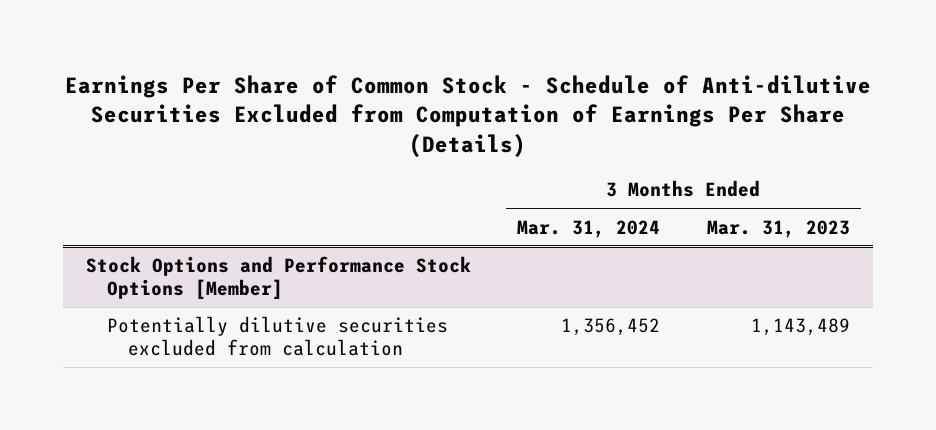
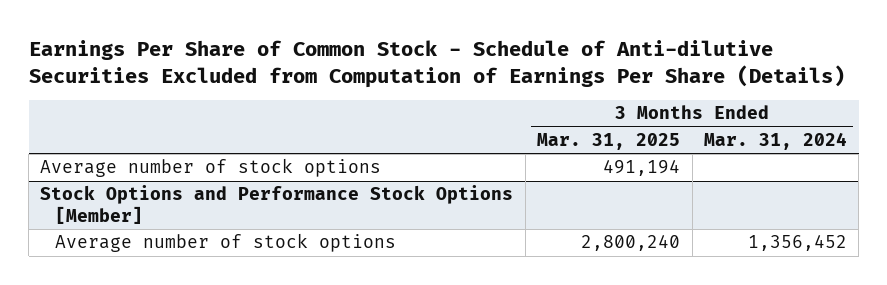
[706,219,850,238] Mar. 31, 2023 -> none
none -> [537,132,681,150] Mar. 31, 2025
none -> [40,158,382,178] Average number of stock options
[106,316,448,357] Potentially dilutive securities excluded from calculation -> [55,233,397,253] Average number of stock options

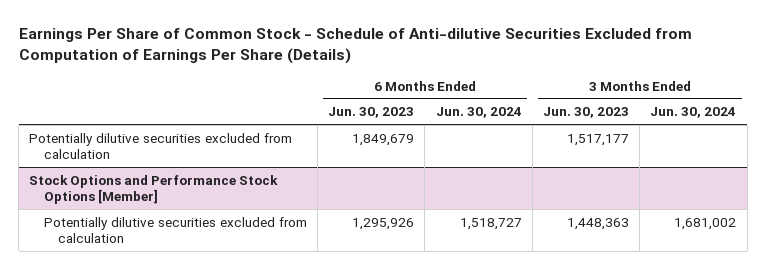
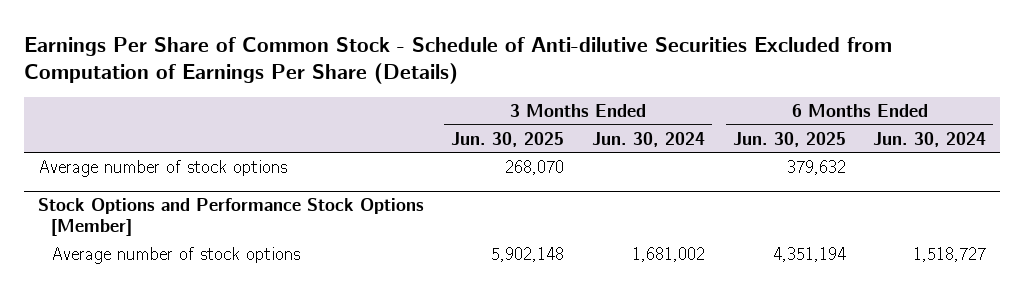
[328,107,415,119] Jun. 30, 2023 -> none
[543,107,630,119] Jun. 30, 2023 -> none
none -> [451,131,565,147] Jun. 30, 2025
none -> [732,131,846,147] Jun. 30, 2025
[29,132,293,160] Potentially dilutive securities excluded from calculation -> [37,159,287,177] Average number of stock options
[43,216,307,244] Potentially dilutive securities excluded from calculation -> [51,246,301,264] Average number of stock options

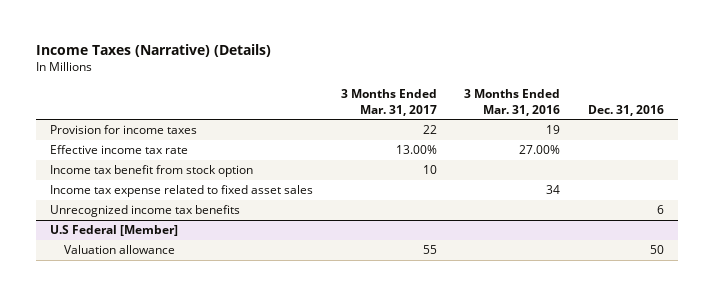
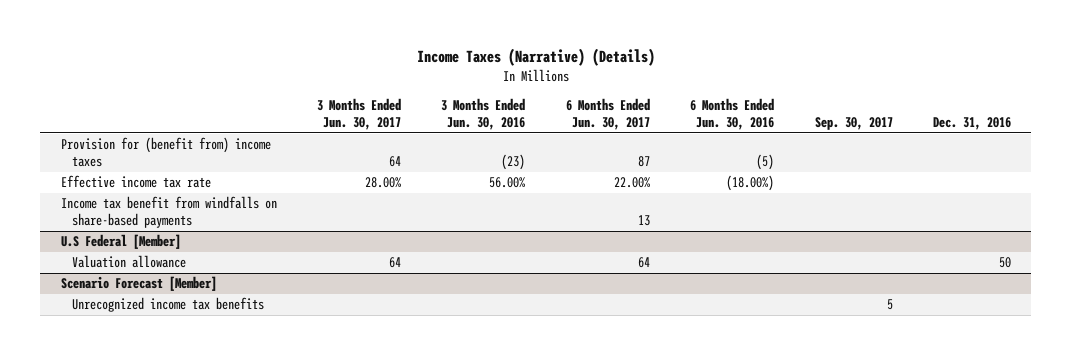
[340,88,437,116] 3 Months Ended Mar. 31, 2017 -> none
[464,88,561,116] 3 Months Ended Mar. 31, 2016 -> none
none -> [316,98,401,131] 3 Months Ended Jun. 30, 2017
none -> [441,98,526,131] 3 Months Ended Jun. 30, 2016
none -> [565,98,650,131] 6 Months Ended Jun. 30, 2017
none -> [690,98,775,131] 6 Months Ended Jun. 30, 2016
none -> [814,117,893,131] Sep. 30, 2017
[49,125,197,135] Provision for income taxes -> [60,137,271,168] Provision for (benefit from) income taxes
[49,165,253,178] Income tax benefit from stock option -> none
[49,185,313,198] Income tax expense related to fixed asset sales -> none
[49,205,240,218] Unrecognized income tax benefits -> none
none -> [60,196,277,229] Income tax benefit from windfalls on share-based payments
none -> [60,276,217,292] Scenario Forecast [Member]
none -> [72,297,265,313] Unrecognized income tax benefits

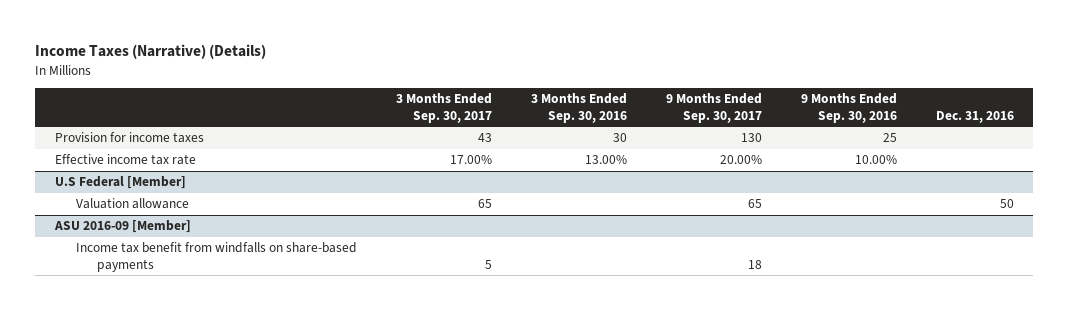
[316,98,401,131] 3 Months Ended Jun. 30, 2017 -> none
[441,98,526,131] 3 Months Ended Jun. 30, 2016 -> none
[565,98,650,131] 6 Months Ended Jun. 30, 2017 -> none
[690,98,775,131] 6 Months Ended Jun. 30, 2016 -> none
[814,117,893,131] Sep. 30, 2017 -> none
none -> [395,93,492,123] 3 Months Ended Sep. 30, 2017
none -> [530,93,627,123] 3 Months Ended Sep. 30, 2016
none -> [665,93,762,123] 9 Months Ended Sep. 30, 2017
none -> [800,93,897,123] 9 Months Ended Sep. 30, 2016
[60,137,271,168] Provision for (benefit from) income taxes -> [54,132,204,144] Provision for income taxes
[60,196,277,229] Income tax benefit from windfalls on share-based payments -> none
[60,276,217,292] Scenario Forecast [Member] -> none
[72,297,265,313] Unrecognized income tax benefits -> none
none -> [53,220,191,234] ASU 2016-09 [Member]
none -> [76,242,358,272] Income tax benefit from windfalls on share-based payments

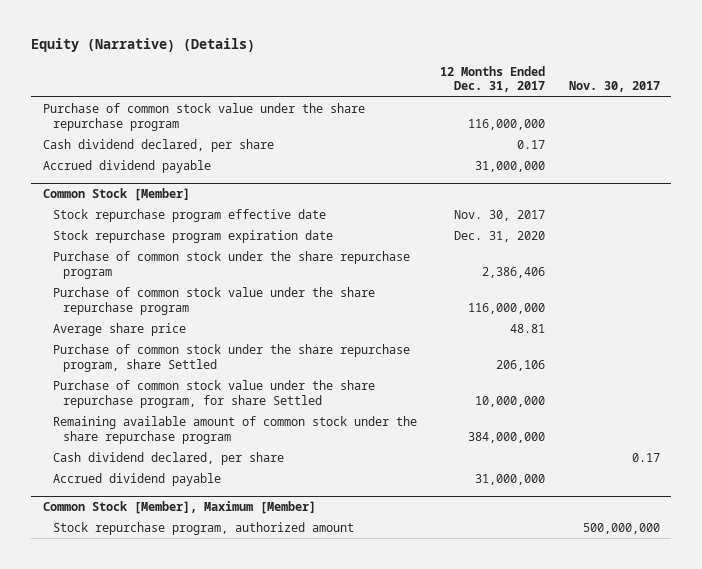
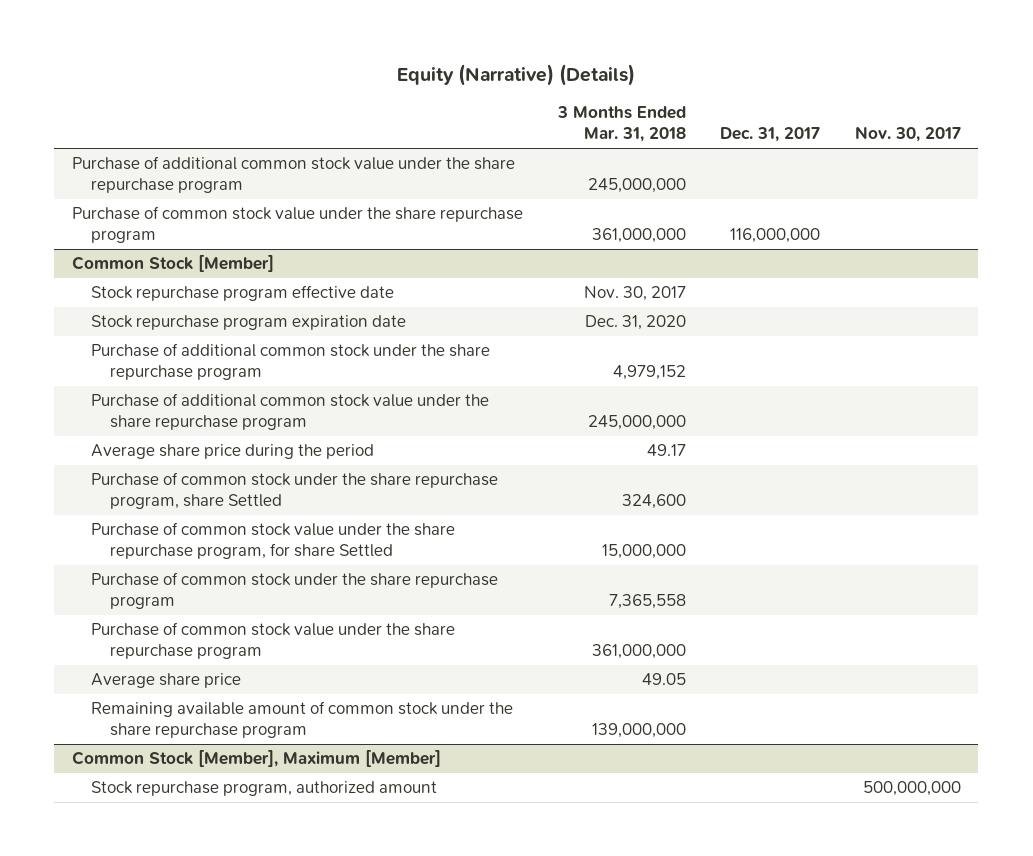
[440,65,546,93] 12 Months Ended Dec. 31, 2017 -> none
none -> [556,106,686,143] 3 Months Ended Mar. 31, 2018
none -> [720,127,821,143] Dec. 31, 2017
none -> [71,156,515,194] Purchase of additional common stock value under the share repurchase program
[42,138,274,152] Cash dividend declared, per share -> none
[42,159,211,173] Accrued dividend payable -> none
none -> [91,343,491,381] Purchase of additional common stock under the share repurchase program
none -> [91,393,490,431] Purchase of additional common stock value under the share repurchase program
none -> [91,444,375,460] Average share price during the period
[52,343,410,372] Purchase of common stock under the share repurchase program, share Settled -> [91,472,499,510] Purchase of common stock under the share repurchase program, share Settled
[52,379,375,408] Purchase of common stock value under the share repurchase program, for share Settled -> [91,522,456,560] Purchase of common stock value under the share repurchase program, for share Settled
[52,451,284,465] Cash dividend declared, per share -> none
[52,472,221,486] Accrued dividend payable -> none

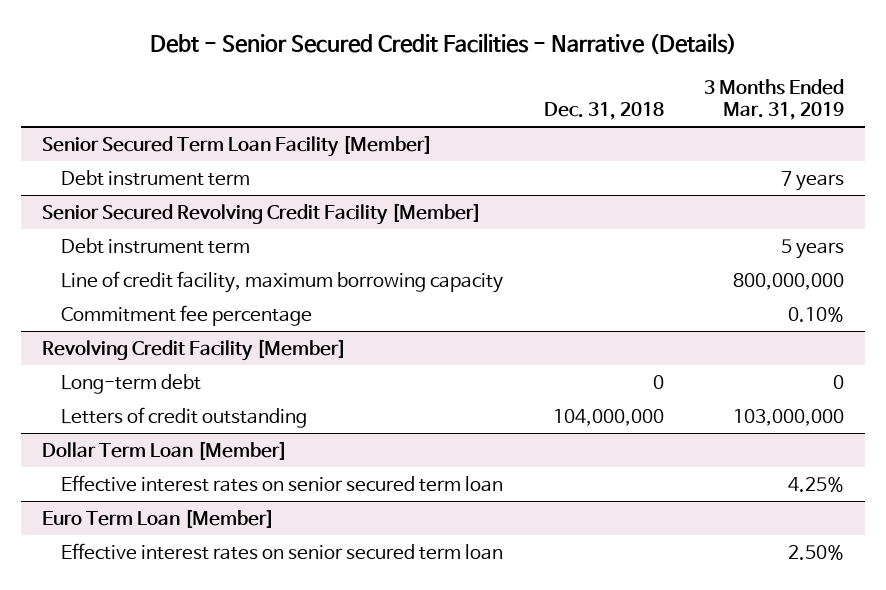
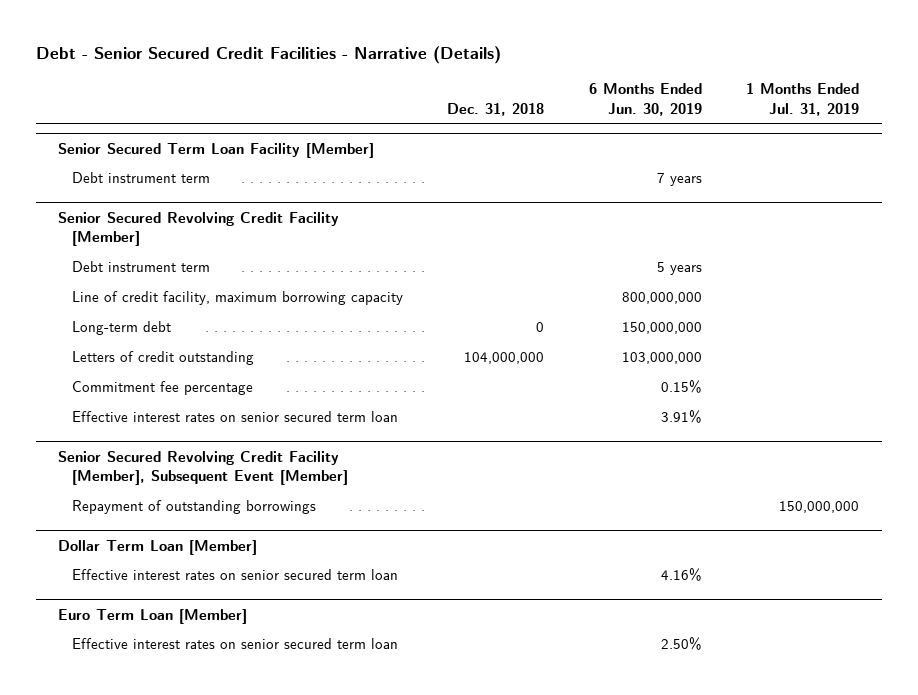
[704,78,845,121] 3 Months Ended Mar. 31, 2019 -> none
none -> [588,83,702,116] 6 Months Ended Jun. 30, 2019
none -> [746,83,860,116] 1 Months Ended Jul. 31, 2019
none -> [71,321,171,336] Long-term debt
none -> [71,351,254,366] Letters of credit outstanding
[60,373,201,394] Long-term debt -> none
[60,406,307,428] Letters of credit outstanding -> none
none -> [71,411,398,423] Effective interest rates on senior secured term loan
[41,338,346,361] Revolving Credit Facility [Member] -> [58,450,348,485] Senior Secured Revolving Credit Facility [Member], Subsequent Event [Member]
none -> [71,500,316,515] Repayment of outstanding borrowings

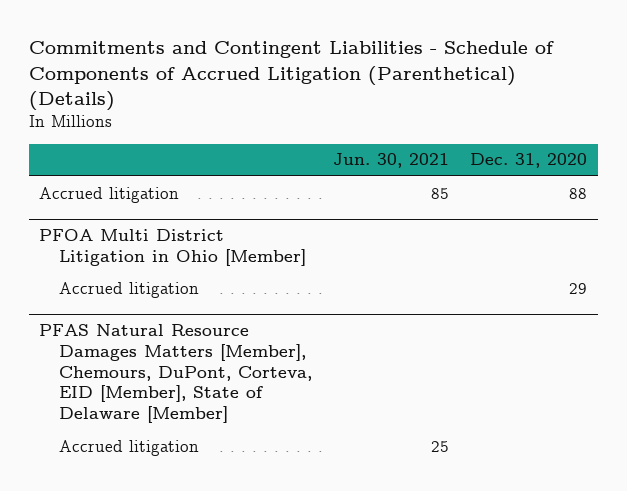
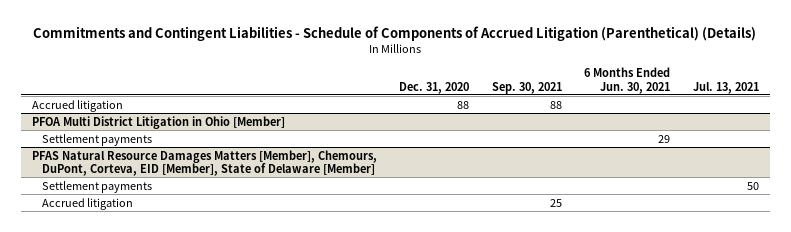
[333,153,450,169] Jun. 30, 2021 -> none
none -> [491,81,562,94] Sep. 30, 2021
none -> [584,67,671,94] 6 Months Ended Jun. 30, 2021
none -> [692,81,759,94] Jul. 13, 2021
[59,281,200,298] Accrued litigation -> none
none -> [41,133,152,146] Settlement payments
none -> [41,180,152,193] Settlement payments

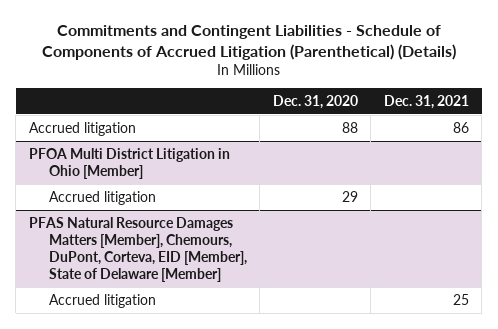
[491,81,562,94] Sep. 30, 2021 -> none
[584,67,671,94] 6 Months Ended Jun. 30, 2021 -> none
[692,81,759,94] Jul. 13, 2021 -> none
none -> [383,94,469,109] Dec. 31, 2021
[41,133,152,146] Settlement payments -> none
none -> [48,190,156,205] Accrued litigation
[41,180,152,193] Settlement payments -> none

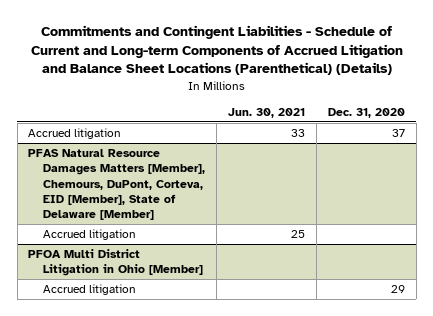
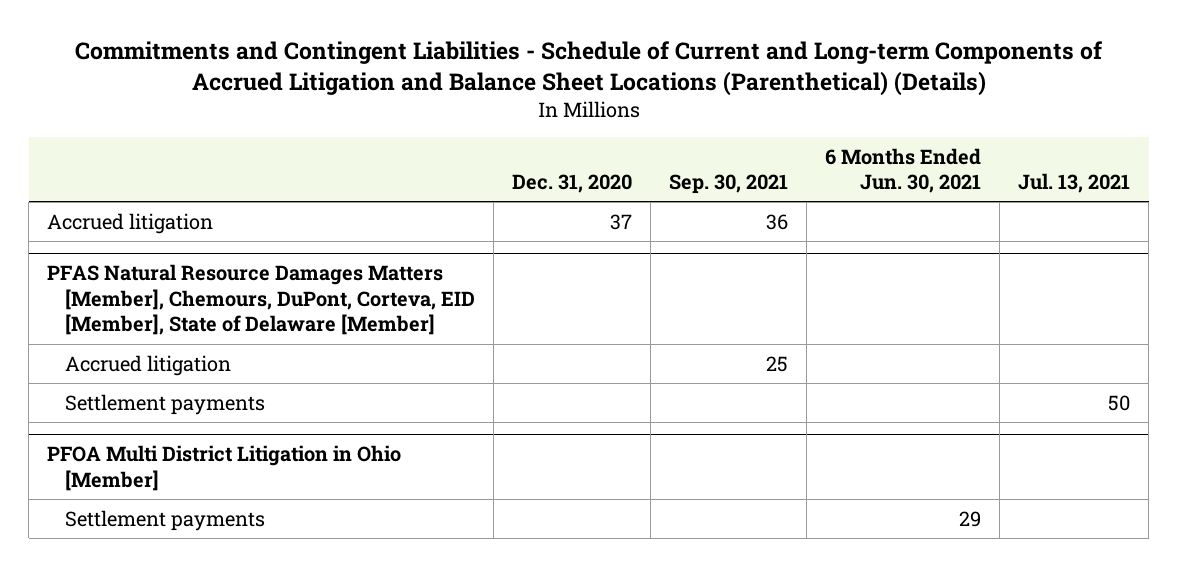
[228,107,306,118] Jun. 30, 2021 -> none
none -> [669,173,789,194] Sep. 30, 2021
none -> [825,147,982,193] 6 Months Ended Jun. 30, 2021
none -> [1018,172,1131,193] Jul. 13, 2021
none -> [65,393,266,415] Settlement payments
[43,284,137,296] Accrued litigation -> none
none -> [65,509,266,531] Settlement payments

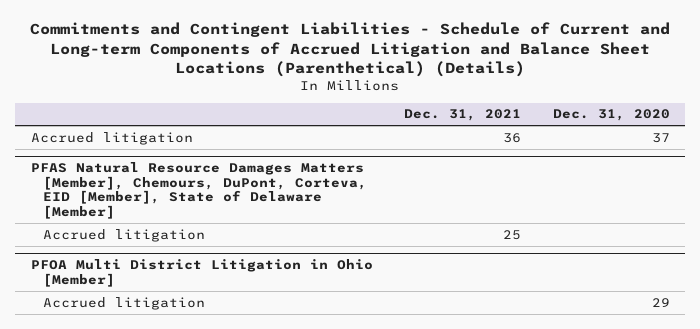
[669,173,789,194] Sep. 30, 2021 -> none
[825,147,982,193] 6 Months Ended Jun. 30, 2021 -> none
[1018,172,1131,193] Jul. 13, 2021 -> none
none -> [404,109,522,122] Dec. 31, 2021
[65,393,266,415] Settlement payments -> none
[65,509,266,531] Settlement payments -> none
none -> [43,296,206,310] Accrued litigation

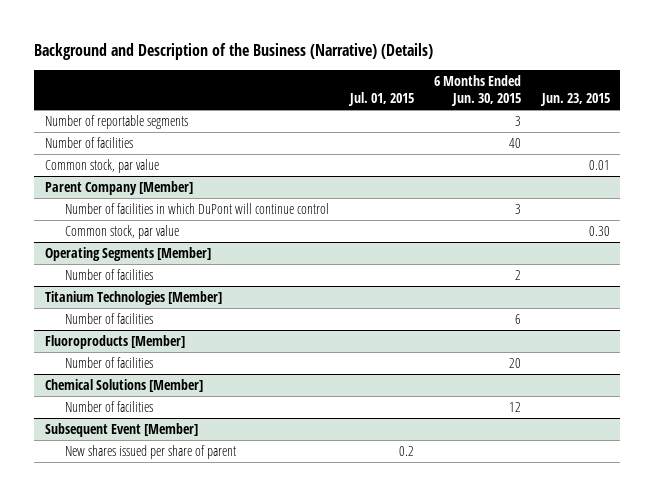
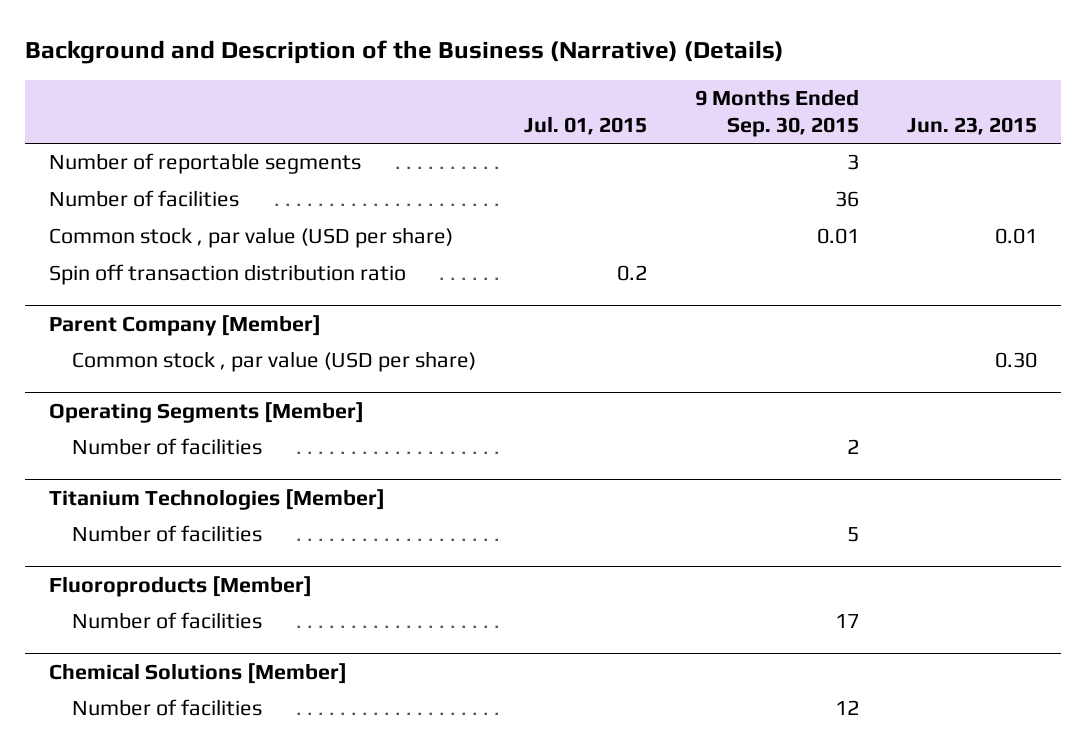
[434,74,522,107] 6 Months Ended Jun. 30, 2015 -> none
none -> [694,88,859,137] 9 Months Ended Sep. 30, 2015
[44,158,159,173] Common stock, par value -> [48,227,453,249] Common stock , par value (USD per share)
none -> [48,264,406,286] Spin off transaction distribution ratio
[65,202,330,214] Number of facilities in which DuPont will continue control -> none
[65,224,180,239] Common stock, par value -> [71,351,476,373] Common stock , par value (USD per share)
[44,422,198,437] Subsequent Event [Member] -> none
[65,444,237,459] New shares issued per share of parent -> none

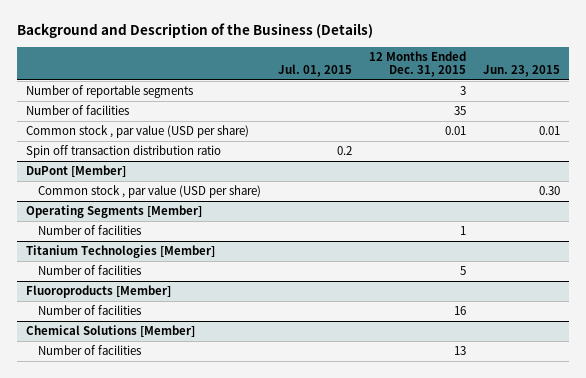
[24,40,784,65] Background and Description of the Business (Narrative) (Details) -> [16,23,373,39] Background and Description of the Business (Details)
[694,88,859,137] 9 Months Ended Sep. 30, 2015 -> none
none -> [369,50,467,78] 12 Months Ended Dec. 31, 2015
[48,314,321,336] Parent Company [Member] -> [25,165,126,178] DuPont [Member]

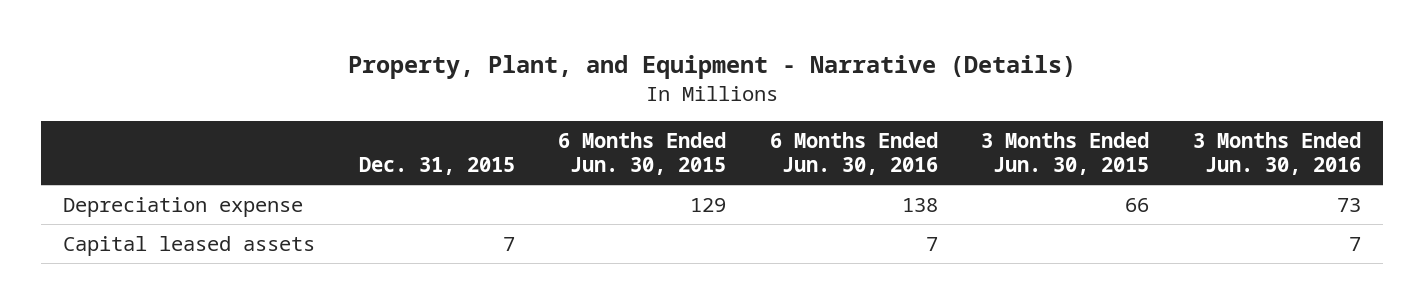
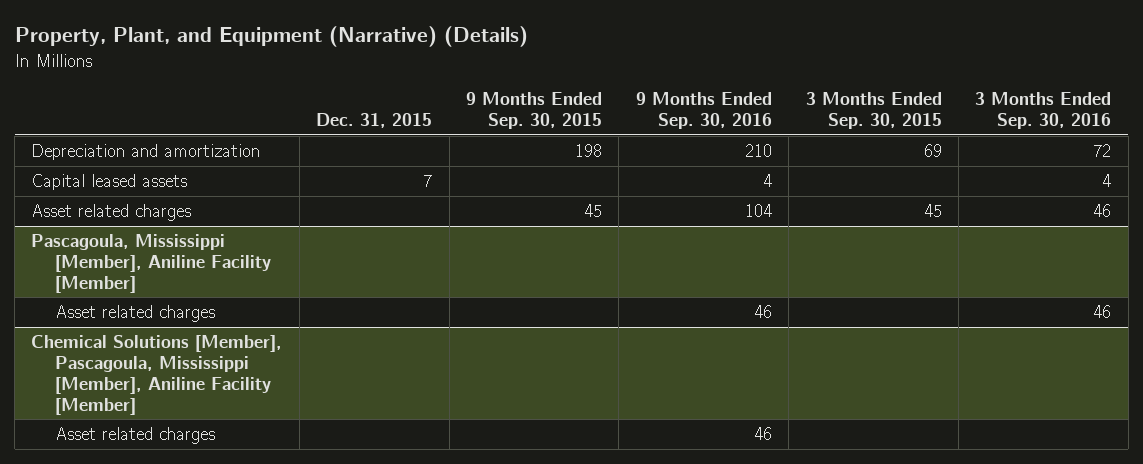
[347,55,1076,80] Property, Plant, and Equipment - Narrative (Details) -> [14,26,528,48] Property, Plant, and Equipment (Narrative) (Details)
[558,132,727,175] 6 Months Ended Jun. 30, 2015 -> none
[769,132,938,175] 6 Months Ended Jun. 30, 2016 -> none
[981,132,1150,175] 3 Months Ended Jun. 30, 2015 -> none
[1192,132,1361,175] 3 Months Ended Jun. 30, 2016 -> none
none -> [466,92,603,130] 9 Months Ended Sep. 30, 2015
none -> [635,92,772,130] 9 Months Ended Sep. 30, 2016
none -> [805,92,942,130] 3 Months Ended Sep. 30, 2015
none -> [975,92,1112,130] 3 Months Ended Sep. 30, 2016
[63,196,304,217] Depreciation expense -> [31,144,261,161] Depreciation and amortization
none -> [31,204,192,222] Asset related charges
none -> [31,234,271,293] Pascagoula, Mississippi [Member], Aniline Facility [Member]
none -> [54,305,215,323] Asset related charges
none -> [31,335,283,415] Chemical Solutions [Member], Pascagoula, Mississippi [Member], Aniline Facility [Member]
none -> [54,427,215,445] Asset related charges

